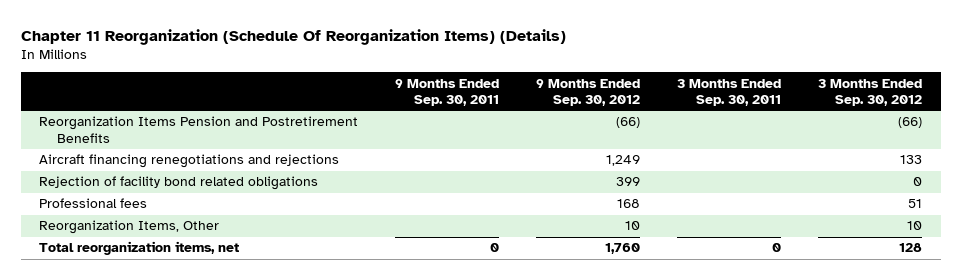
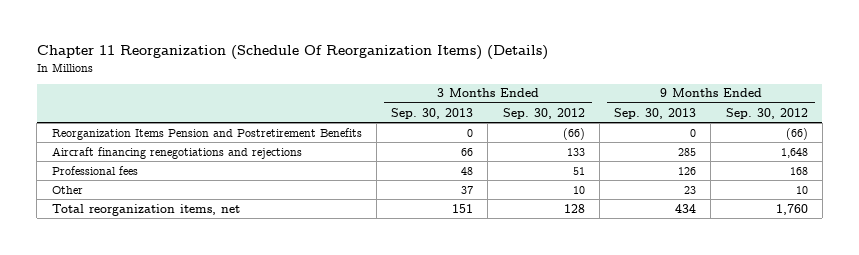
[395,78,500,106] 9 Months Ended Sep. 30, 2011 -> none
[677,78,782,106] 3 Months Ended Sep. 30, 2011 -> none
none -> [391,107,474,119] Sep. 30, 2013
none -> [614,107,697,119] Sep. 30, 2013
[39,176,319,191] Rejection of facility bond related obligations -> none
[606,155,641,167] 1,249 -> [780,147,808,158] 1,648
[39,220,220,235] Reorganization Items, Other -> [51,185,83,194] Other

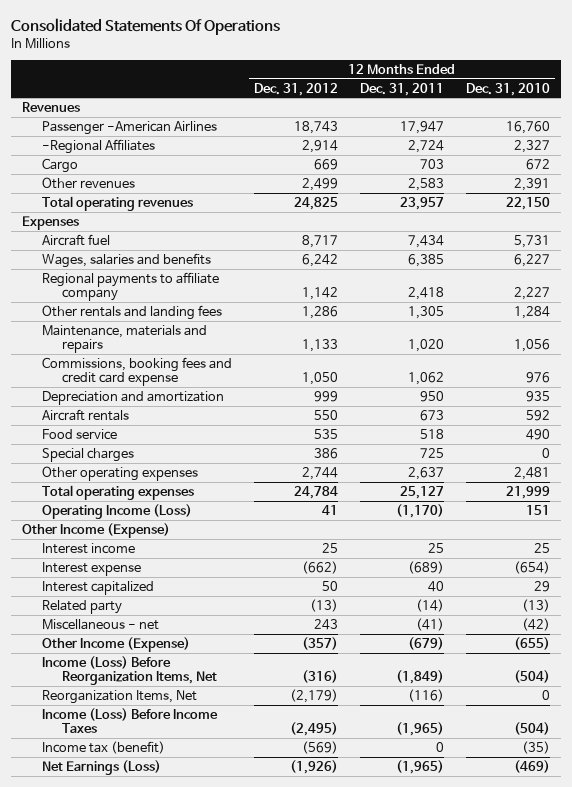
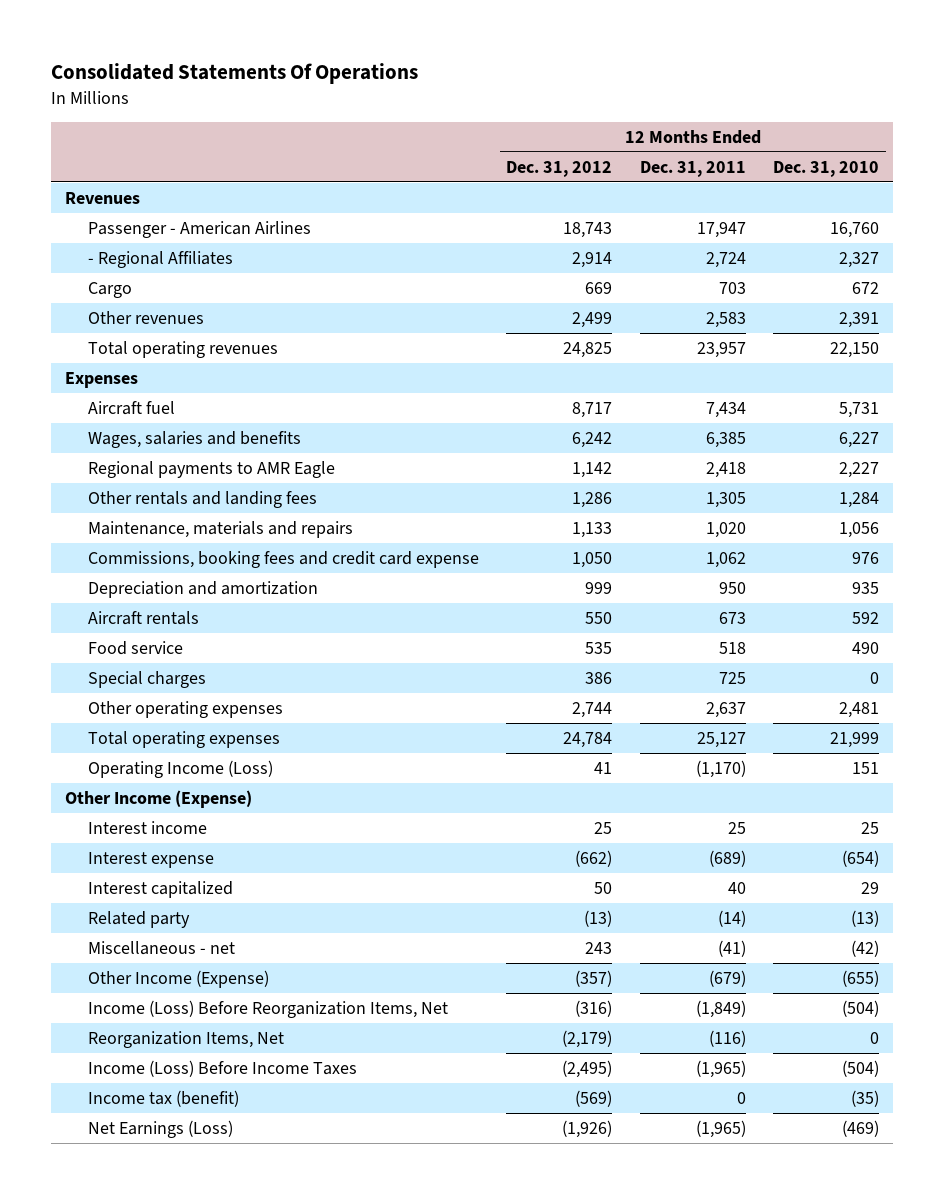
[42,120,218,135] Passenger -American Airlines -> [88,220,312,238] Passenger - American Airlines
[42,138,156,154] -Regional Affiliates -> [88,250,234,268] - Regional Affiliates
[42,271,220,302] Regional payments to affiliate company -> [88,460,336,478] Regional payments to AMR Eagle

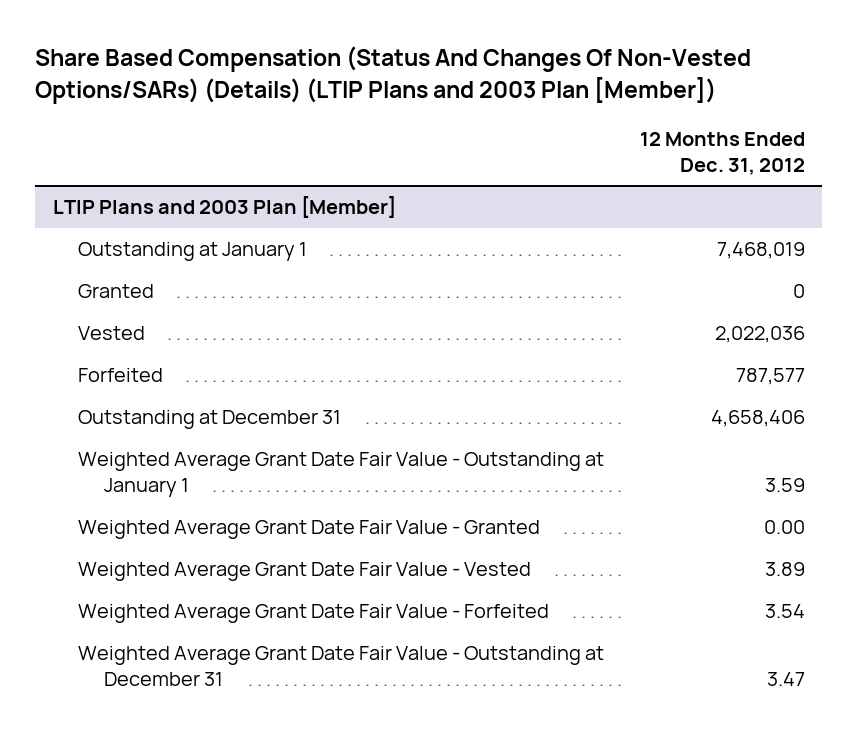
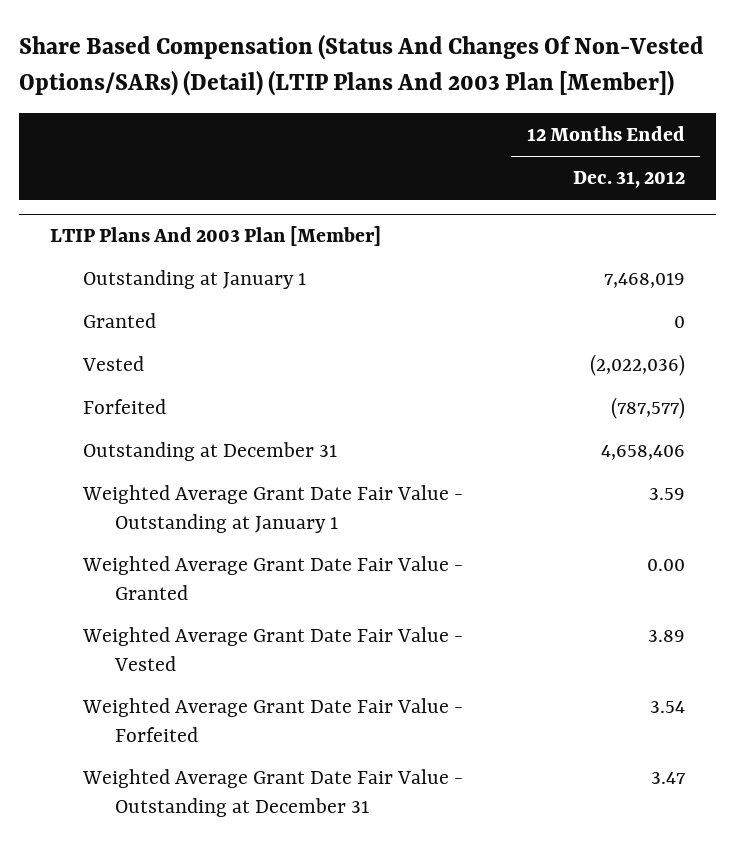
[34,46,751,104] Share Based Compensation (Status And Changes Of Non-Vested Options/SARs) (Details) (LTIP Plans and 2003 Plan [Member]) -> [18,34,704,96] Share Based Compensation (Status And Changes Of Non-Vested Options/SARs) (Detail) (LTIP Plans And 2003 Plan [Member])
[52,196,396,219] LTIP Plans and 2003 Plan [Member] -> [50,226,382,247] LTIP Plans And 2003 Plan [Member]
[714,326,805,344] 2,022,036 -> [589,354,685,377] (2,022,036)
[735,368,805,386] 787,577 -> [610,397,685,420] (787,577)

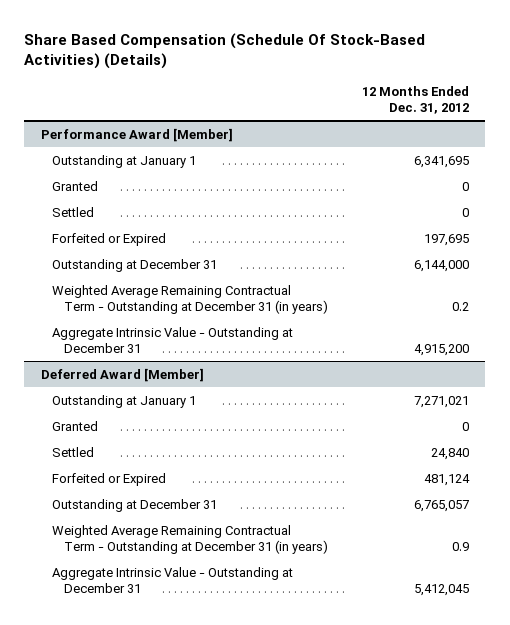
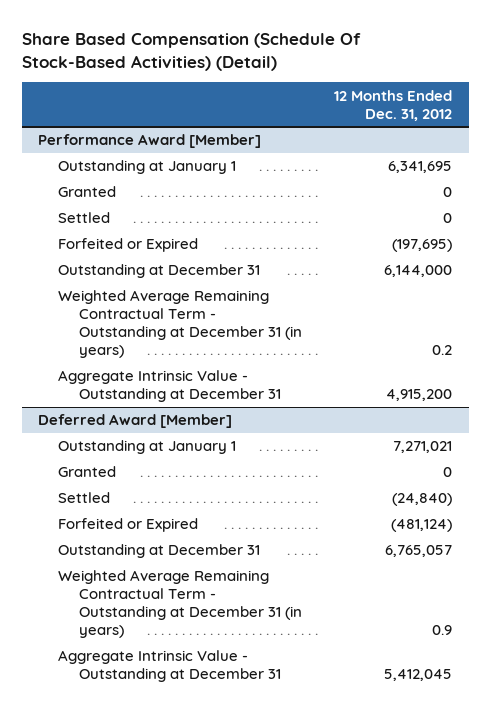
[24,32,426,69] Share Based Compensation (Schedule Of Stock-Based Activities) (Details) -> [21,32,361,71] Share Based Compensation (Schedule Of Stock-Based Activities) (Detail)
[423,233,469,246] 197,695 -> [392,239,453,253] (197,695)
[430,447,469,460] 24,840 -> [392,493,453,507] (24,840)
[423,473,470,486] 481,124 -> [391,519,453,533] (481,124)

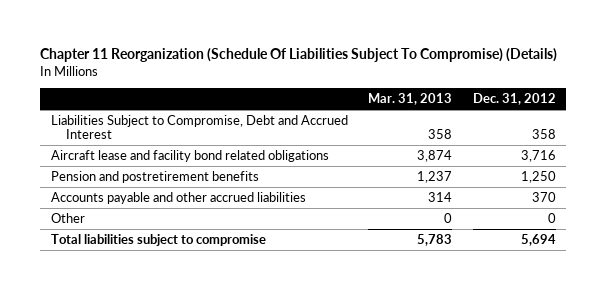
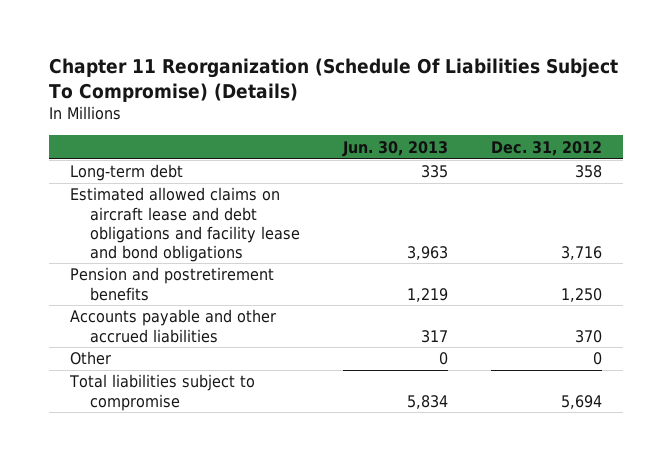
[368,93,453,106] Mar. 31, 2013 -> none
none -> [342,140,449,157] Jun. 30, 2013
[50,114,348,140] Liabilities Subject to Compromise, Debt and Accrued Interest -> [70,164,184,182] Long-term debt
[50,149,329,162] Aircraft lease and facility bond related obligations -> [70,187,301,262] Estimated allowed claims on aircraft lease and debt obligations and facility lease and bond obligations

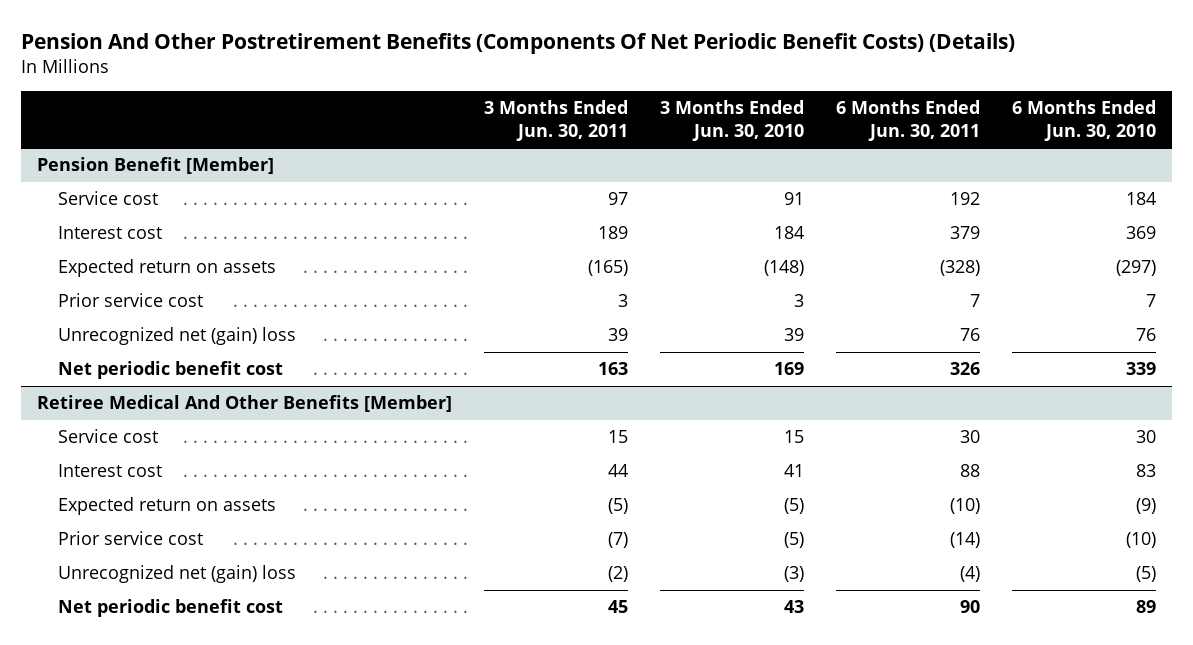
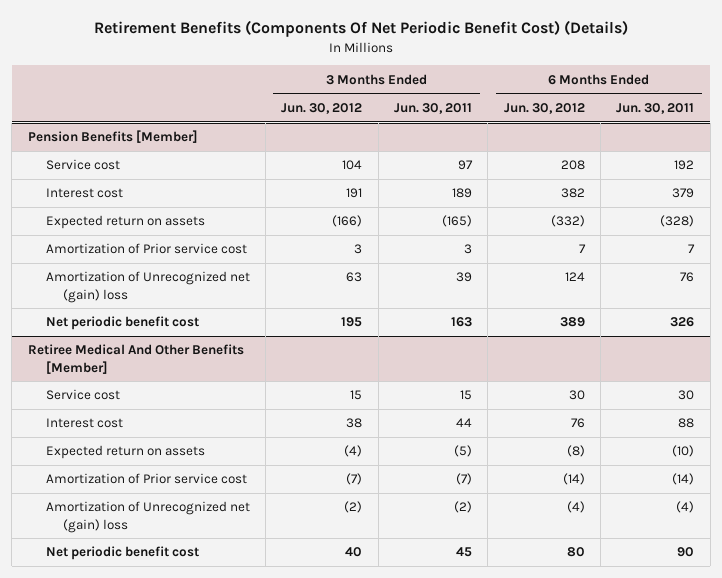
[20,32,1015,54] Pension And Other Postretirement Benefits (Components Of Net Periodic Benefit Costs) (Details) -> [93,20,628,38] Retirement Benefits (Components Of Net Periodic Benefit Cost) (Details)
[660,100,805,141] 3 Months Ended Jun. 30, 2010 -> none
[1012,100,1157,141] 6 Months Ended Jun. 30, 2010 -> none
none -> [281,103,363,115] Jun. 30, 2012
none -> [503,103,585,115] Jun. 30, 2012
[36,157,274,175] Pension Benefit [Member] -> [27,130,198,144] Pension Benefits [Member]
[57,293,203,308] Prior service cost -> [45,243,247,255] Amortization of Prior service cost
[57,327,296,346] Unrecognized net (gain) loss -> [45,271,250,303] Amortization of Unrecognized net (gain) loss
[57,531,203,546] Prior service cost -> [45,473,247,485] Amortization of Prior service cost
[57,565,296,584] Unrecognized net (gain) loss -> [45,501,250,533] Amortization of Unrecognized net (gain) loss

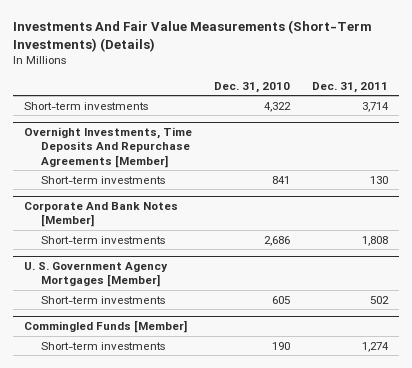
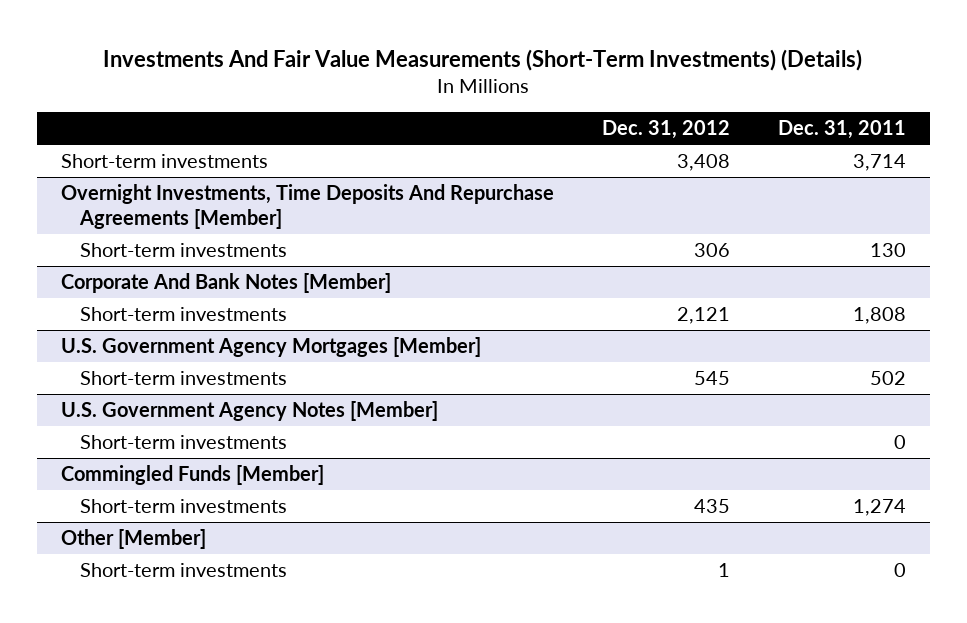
[213,81,290,93] Dec. 31, 2010 -> none
none -> [601,120,730,140] Dec. 31, 2012
[23,261,168,288] U. S. Government Agency Mortgages [Member] -> [60,336,481,357] U.S. Government Agency Mortgages [Member]
none -> [60,400,438,421] U.S. Government Agency Notes [Member]
none -> [79,434,287,449] Short-term investments
none -> [60,528,206,549] Other [Member]
none -> [79,562,287,577] Short-term investments

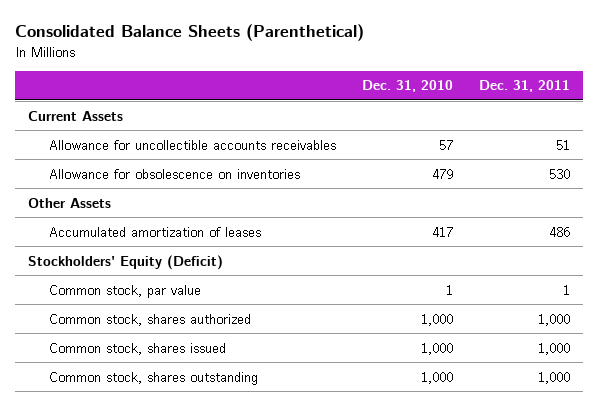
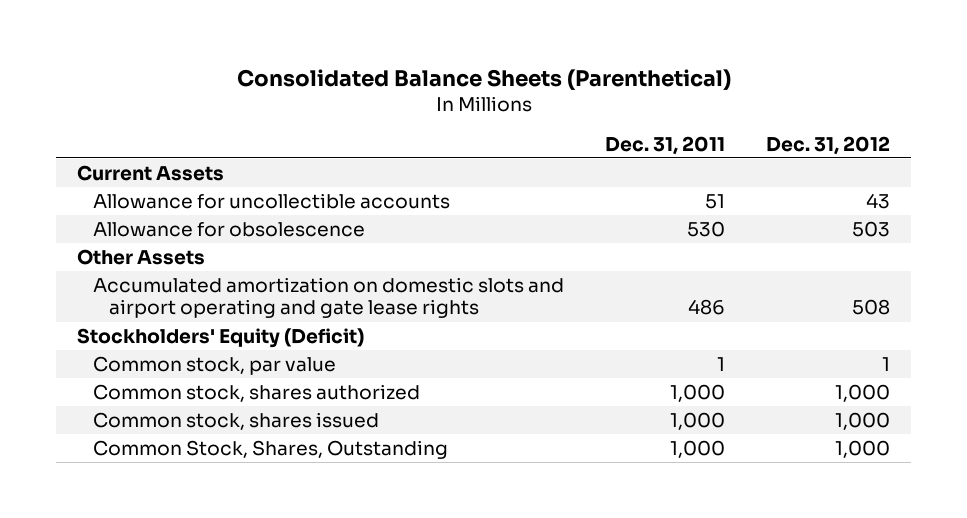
[362,80,454,93] Dec. 31, 2010 -> none
none -> [766,135,891,155] Dec. 31, 2012
[49,139,337,150] Allowance for uncollectible accounts receivables -> [93,192,451,209] Allowance for uncollectible accounts
[49,168,301,179] Allowance for obsolescence on inventories -> [93,221,366,237] Allowance for obsolescence
[49,226,262,237] Accumulated amortization of leases -> [93,276,565,319] Accumulated amortization on domestic slots and airport operating and gate lease rights
[49,371,259,385] Common stock, shares outstanding -> [93,439,449,459] Common Stock, Shares, Outstanding

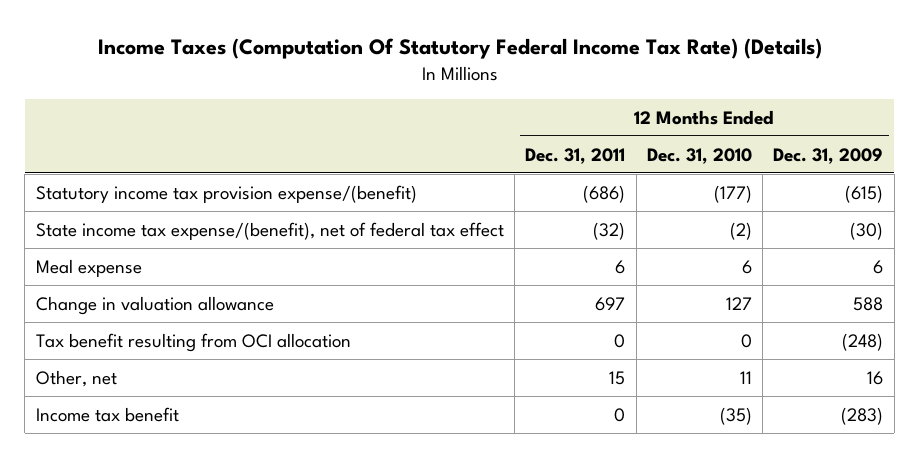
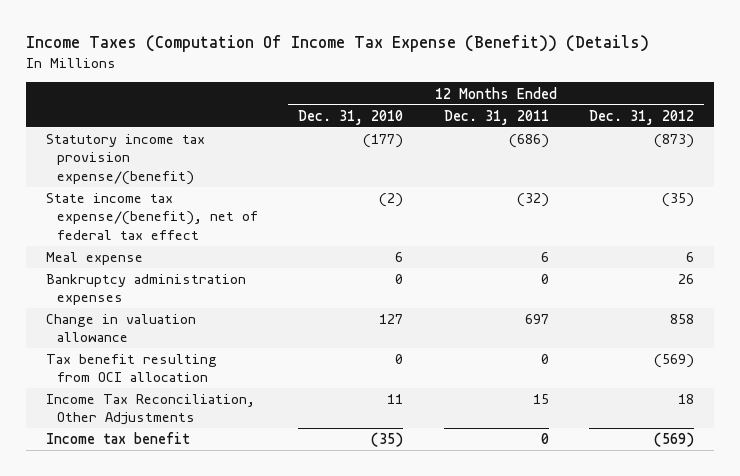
[97,38,822,60] Income Taxes (Computation Of Statutory Federal Income Tax Rate) (Details) -> [25,35,649,53] Income Taxes (Computation Of Income Tax Expense (Benefit)) (Details)
[773,147,884,164] Dec. 31, 2009 -> none
none -> [589,109,695,125] Dec. 31, 2012
none -> [45,274,246,306] Bankruptcy administration expenses
[35,369,117,387] Other, net -> [45,394,255,426] Income Tax Reconciliation, Other Adjustments

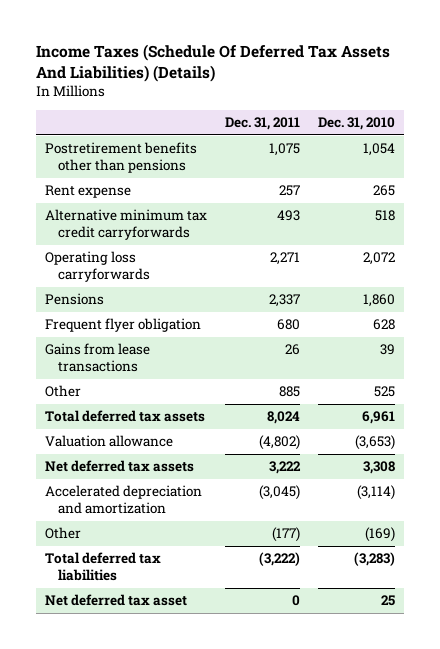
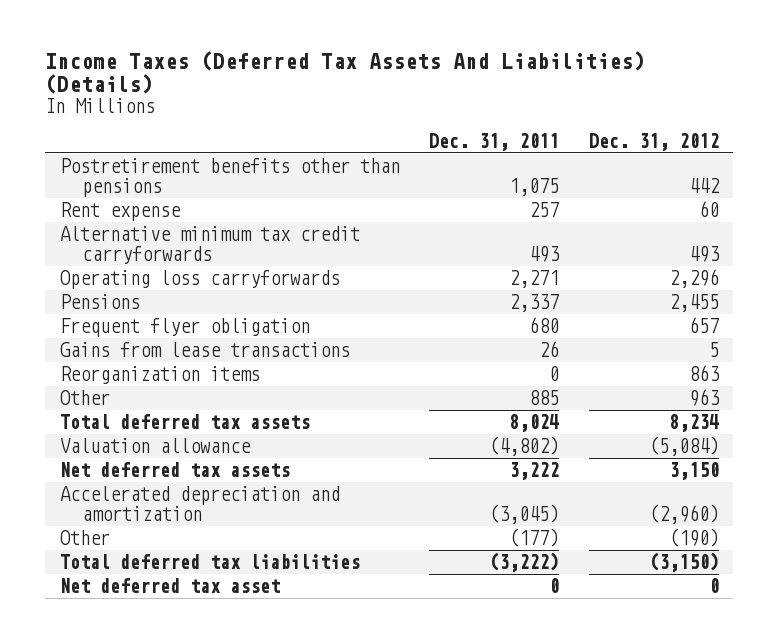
[35,44,390,83] Income Taxes (Schedule Of Deferred Tax Assets And Liabilities) (Details) -> [44,50,645,95] Income Taxes (Deferred Tax Assets And Liabilities) (Details)
[317,117,395,131] Dec. 31, 2010 -> none
none -> [588,132,719,151] Dec. 31, 2012
none -> [59,366,260,385] Reorganization items

